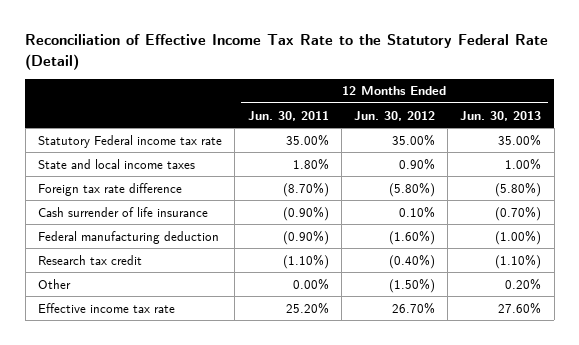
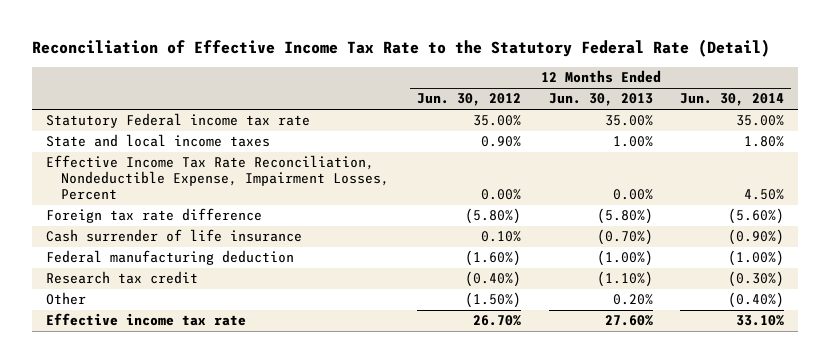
[247,110,329,121] Jun. 30, 2011 -> none
none -> [680,93,785,107] Jun. 30, 2014
none -> [45,155,390,201] Effective Income Tax Rate Reconciliation, Nondeductible Expense, Impairment Losses, Percent

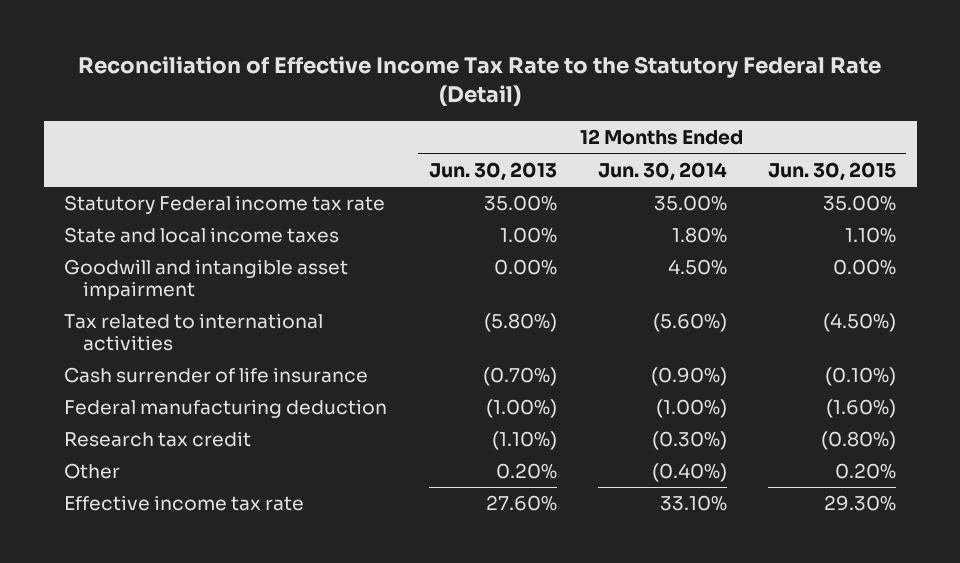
[416,93,521,107] Jun. 30, 2012 -> none
none -> [768,161,897,181] Jun. 30, 2015
[45,155,390,201] Effective Income Tax Rate Reconciliation, Nondeductible Expense, Impairment Losses, Percent -> [64,259,349,300] Goodwill and intangible asset impairment
[45,208,262,224] Foreign tax rate difference -> [64,313,324,351] Tax related to international activities

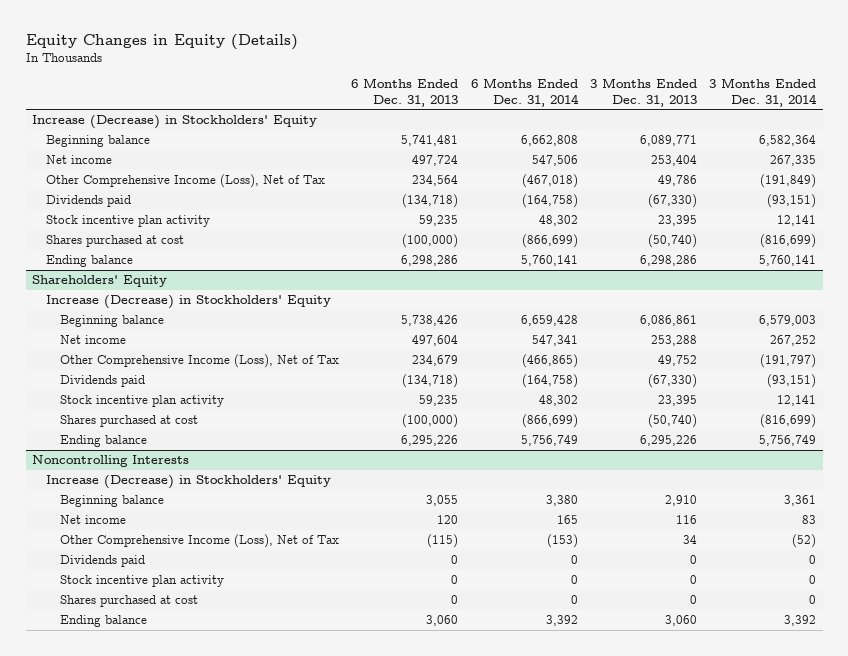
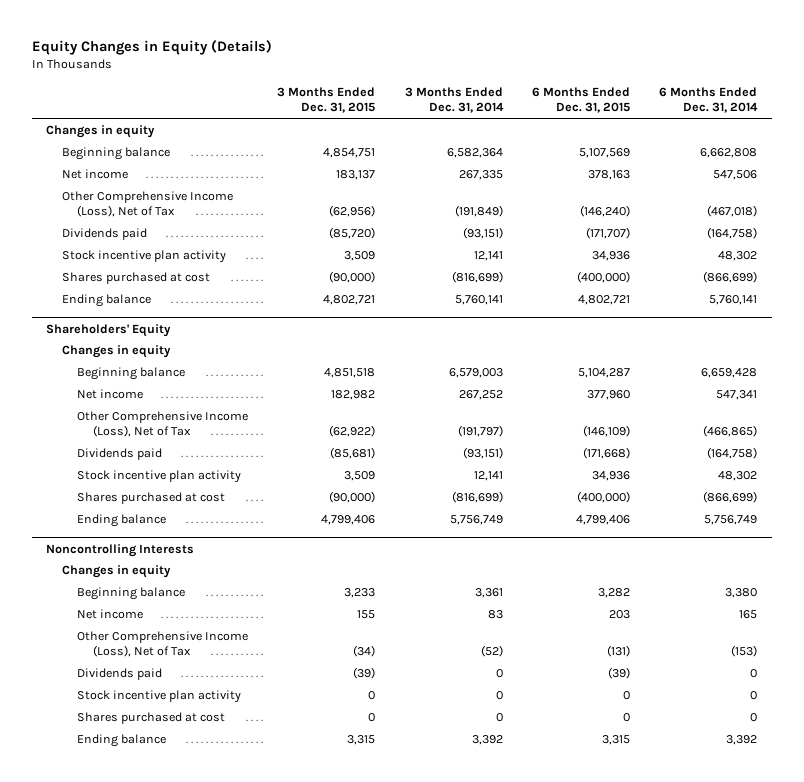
[351,78,459,107] 6 Months Ended Dec. 31, 2013 -> none
[589,78,697,107] 3 Months Ended Dec. 31, 2013 -> none
none -> [277,86,376,114] 3 Months Ended Dec. 31, 2015
none -> [532,86,631,114] 6 Months Ended Dec. 31, 2015
[31,115,317,130] Increase (Decrease) in Stockholders' Equity -> [46,124,156,138] Changes in equity
[45,295,331,310] Increase (Decrease) in Stockholders' Equity -> [61,344,171,358] Changes in equity
[45,475,331,490] Increase (Decrease) in Stockholders' Equity -> [61,564,171,578] Changes in equity

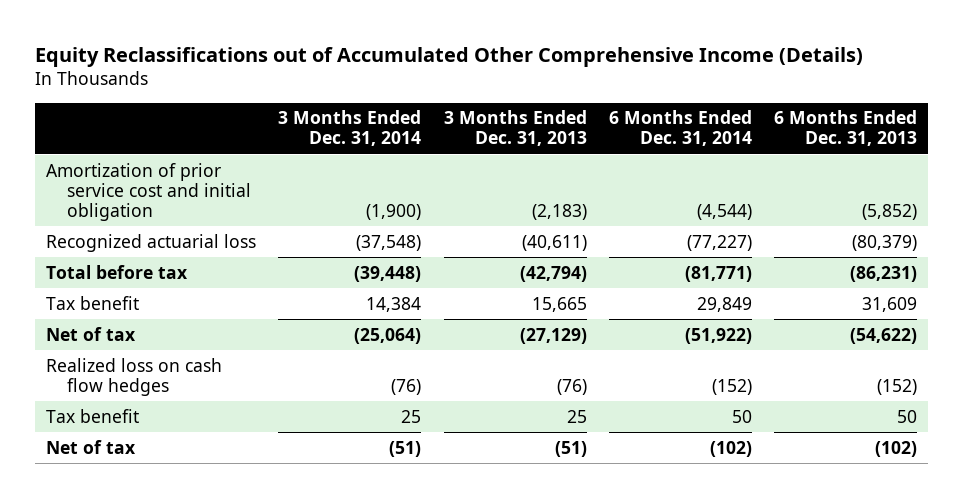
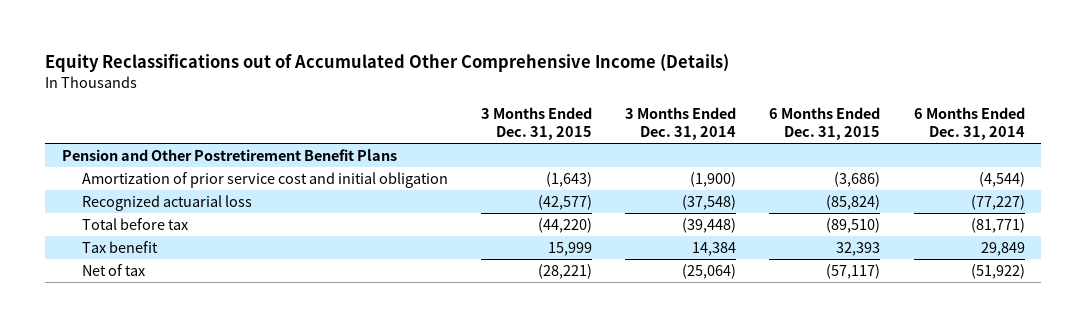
[443,110,587,147] 3 Months Ended Dec. 31, 2013 -> none
[774,110,918,147] 6 Months Ended Dec. 31, 2013 -> none
none -> [480,106,592,141] 3 Months Ended Dec. 31, 2015
none -> [769,106,881,141] 6 Months Ended Dec. 31, 2015
none -> [61,148,397,161] Pension and Other Postretirement Benefit Plans
[46,357,223,396] Realized loss on cash flow hedges -> none
[46,408,140,423] Tax benefit -> none
[46,439,137,454] Net of tax -> none

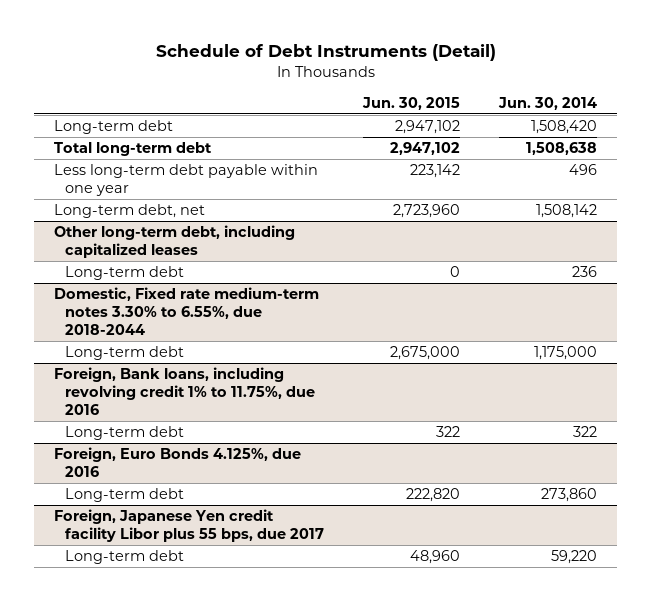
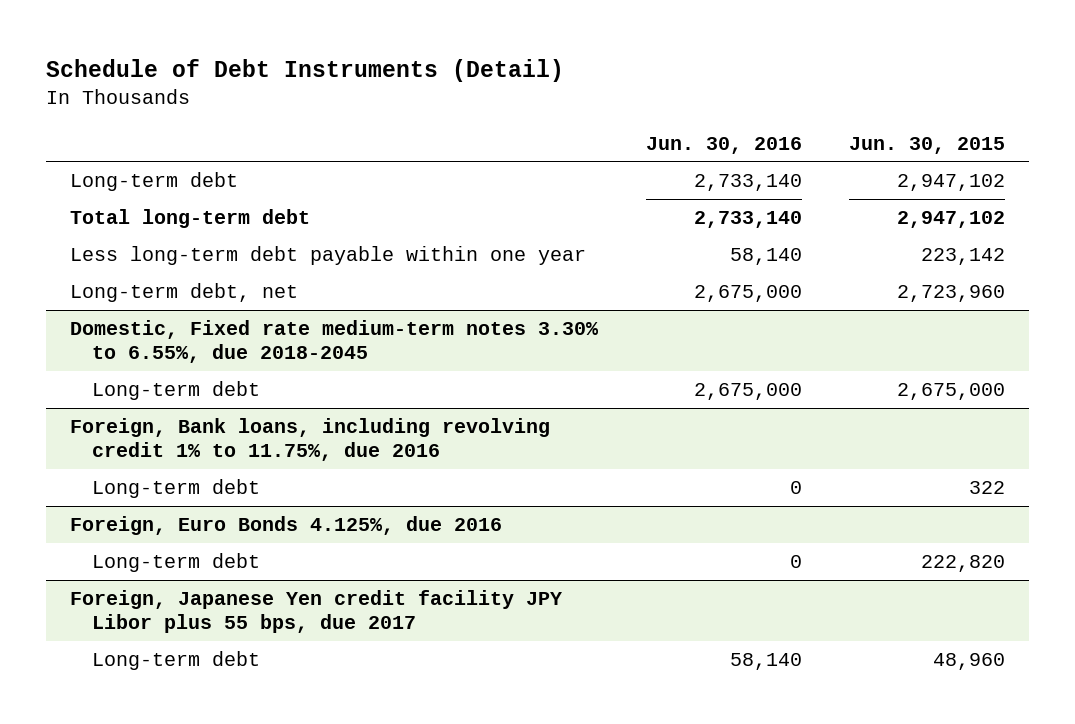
[498,96,598,110] Jun. 30, 2014 -> none
none -> [645,136,802,154] Jun. 30, 2016
[53,225,295,258] Other long-term debt, including capitalized leases -> none
[64,266,184,281] Long-term debt -> none
[53,287,319,335] Domestic, Fixed rate medium-term notes 3.30% to 6.55%, due 2018-2044 -> [69,320,599,364] Domestic, Fixed rate medium-term notes 3.30% to 6.55%, due 2018-2045
[53,509,324,542] Foreign, Japanese Yen credit facility Libor plus 55 bps, due 2017 -> [69,590,562,634] Foreign, Japanese Yen credit facility JPY Libor plus 55 bps, due 2017

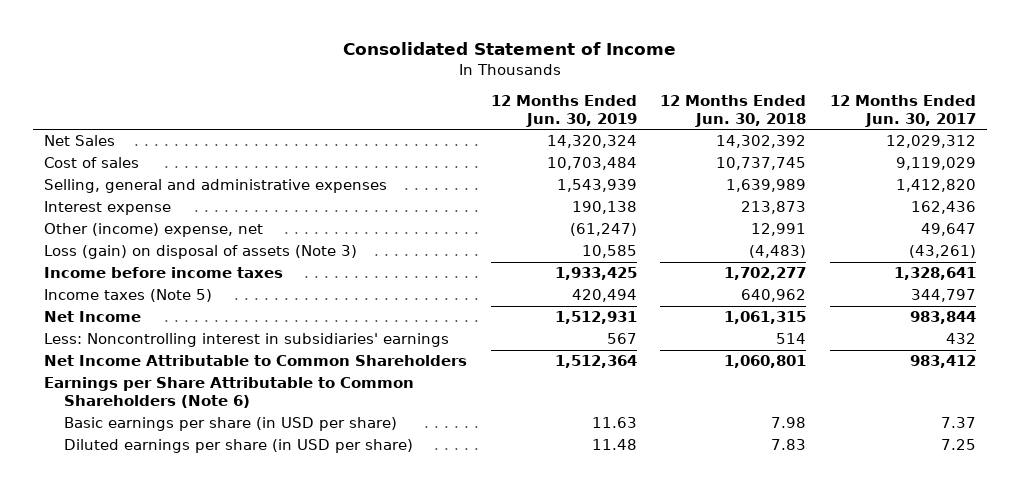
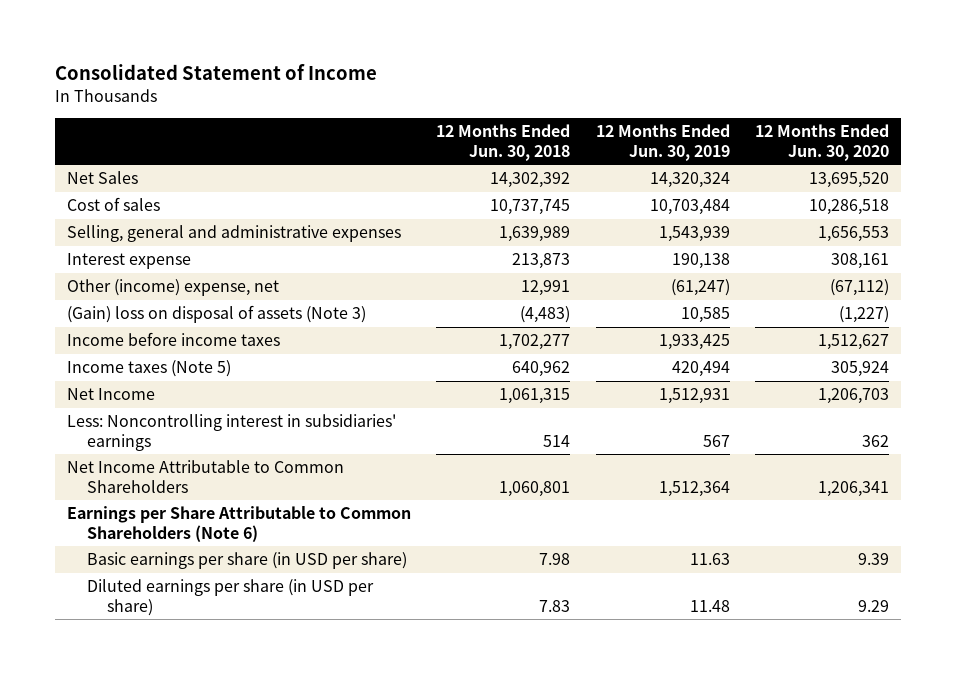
[829,94,976,127] 12 Months Ended Jun. 30, 2017 -> none
none -> [754,124,889,161] 12 Months Ended Jun. 30, 2020
[44,245,358,260] Loss (gain) on disposal of assets (Note 3) -> [67,305,367,324] (Gain) loss on disposal of assets (Note 3)

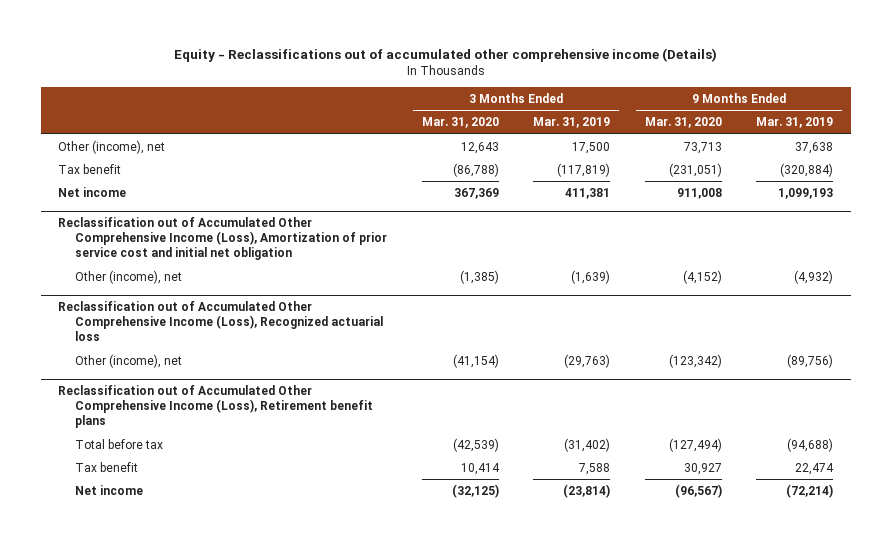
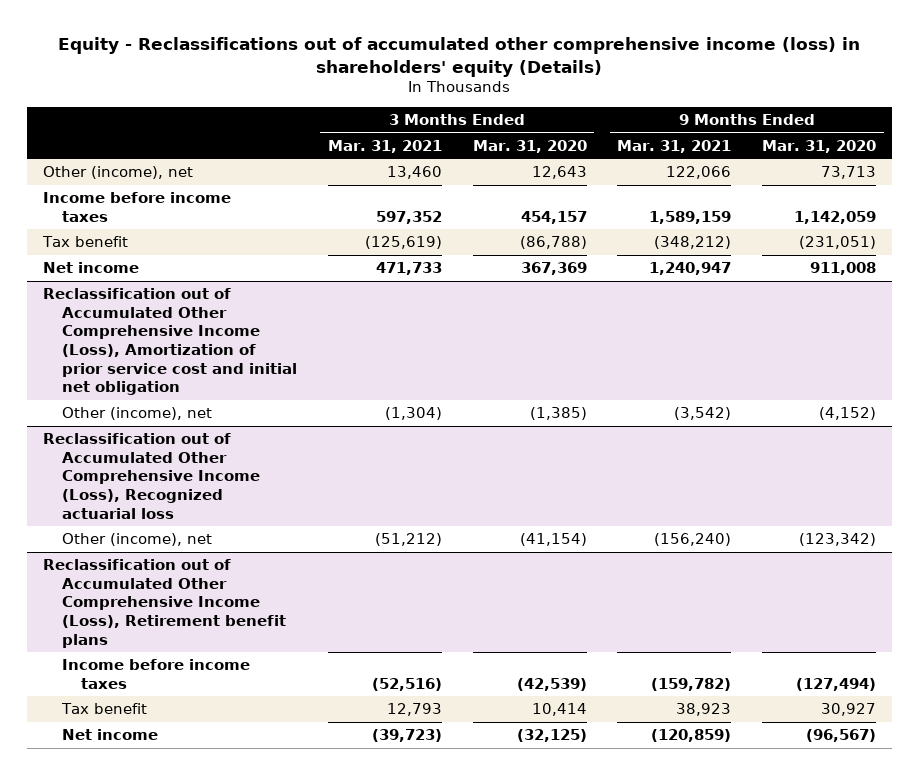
[173,48,717,63] Equity - Reclassifications out of accumulated other comprehensive income (Details) -> [58,36,861,77] Equity - Reclassifications out of accumulated other comprehensive income (loss) in shareholders' equity (Details)
[533,117,611,129] Mar. 31, 2019 -> none
[756,117,834,129] Mar. 31, 2019 -> none
none -> [327,139,442,153] Mar. 31, 2021
none -> [617,139,732,153] Mar. 31, 2021
none -> [42,192,231,222] Income before income taxes
[75,438,164,449] Total before tax -> [61,659,250,689] Income before income taxes

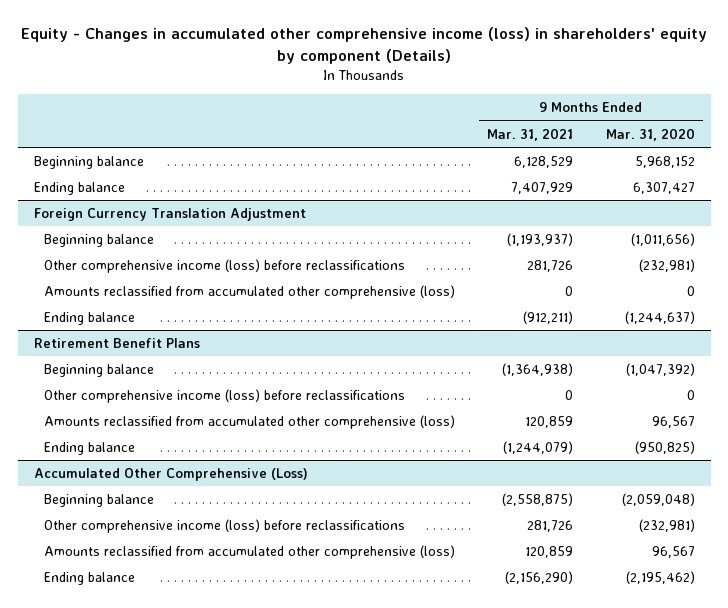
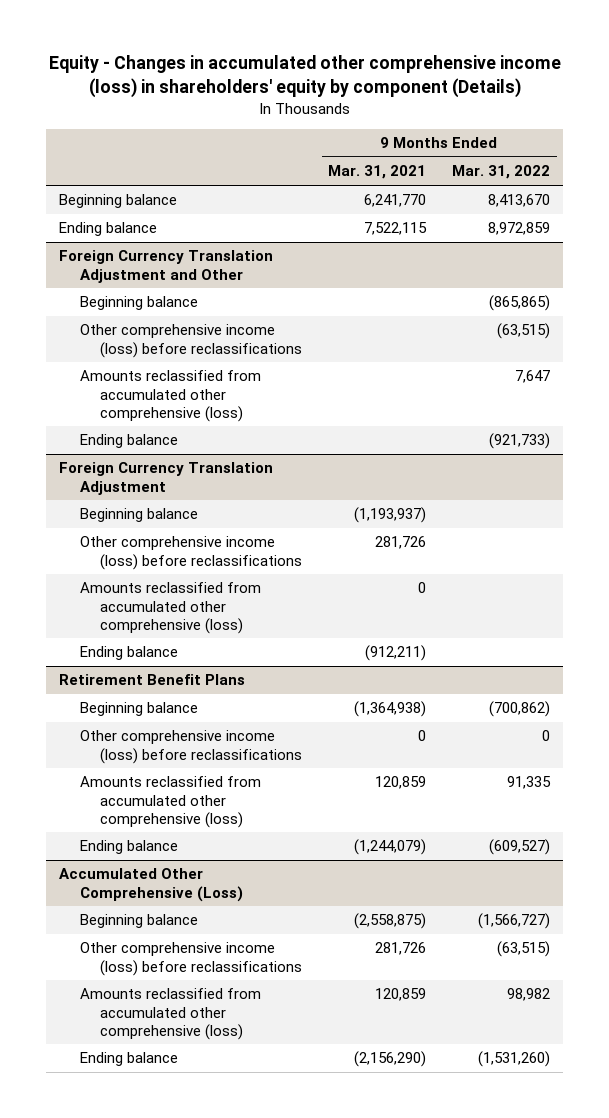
[605,127,695,141] Mar. 31, 2020 -> none
none -> [452,165,551,180] Mar. 31, 2022
[514,155,574,168] 6,128,529 -> [364,194,427,208] 6,241,770
[511,181,574,194] 7,407,929 -> [364,222,428,236] 7,522,115
none -> [58,250,273,283] Foreign Currency Translation Adjustment and Other
none -> [79,296,198,311] Beginning balance
none -> [79,324,303,358] Other comprehensive income (loss) before reclassifications
none -> [79,370,261,422] Amounts reclassified from accumulated other comprehensive (loss)
none -> [79,434,178,449] Ending balance

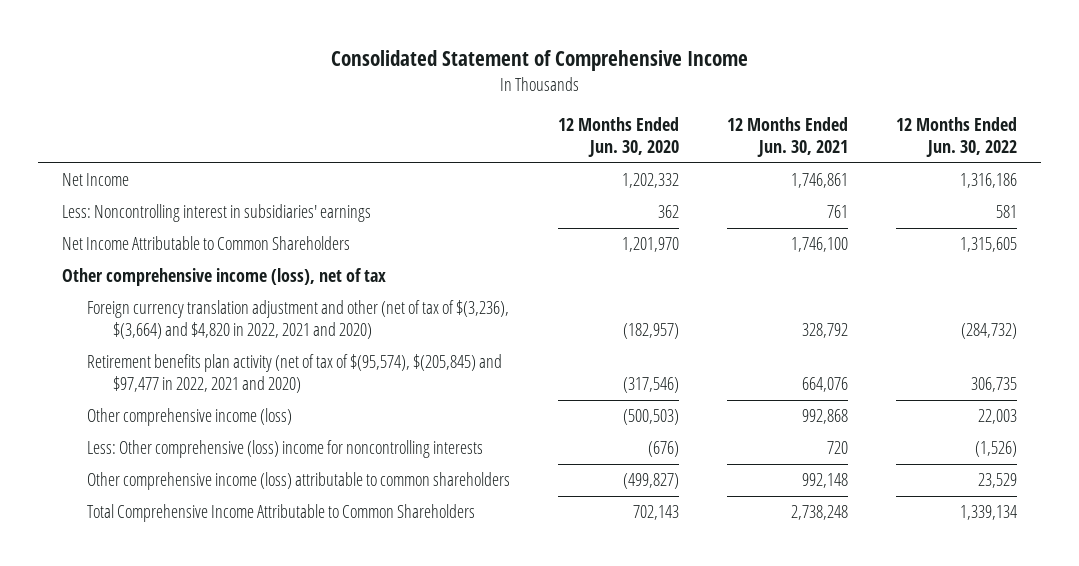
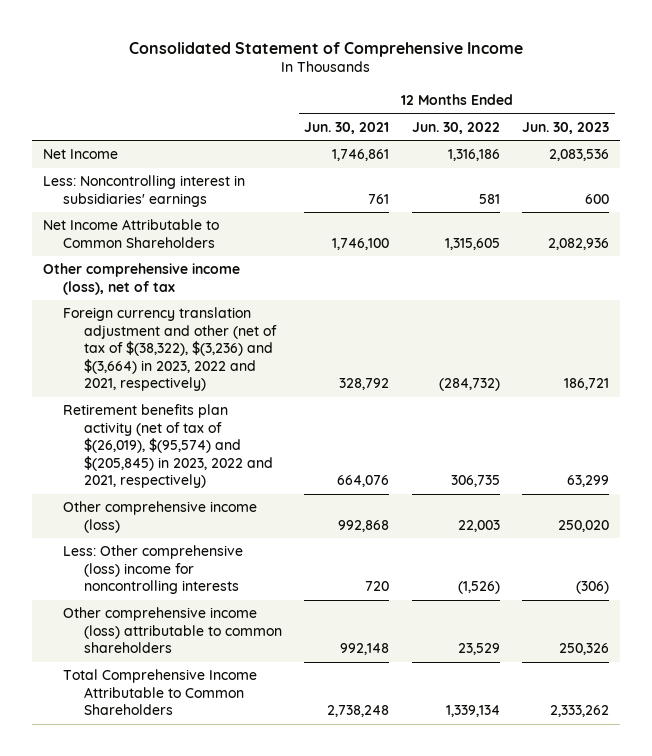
[558,117,680,158] 12 Months Ended Jun. 30, 2020 -> none
none -> [522,121,610,134] Jun. 30, 2023
[87,300,510,340] Foreign currency translation adjustment and other (net of tax of $(3,236), $(3,664) and $4,820 in 2022, 2021 and 2020) -> [63,307,277,392] Foreign currency translation adjustment and other (net of tax of $(38,322), $(3,236) and $(3,664) in 2023, 2022 and 2021, respectively)
[87,354,503,394] Retirement benefits plan activity (net of tax of $(95,574), $(205,845) and $97,477 in 2022, 2021 and 2020) -> [63,404,273,489] Retirement benefits plan activity (net of tax of $(26,019), $(95,574) and $(205,845) in 2023, 2022 and 2021, respectively)

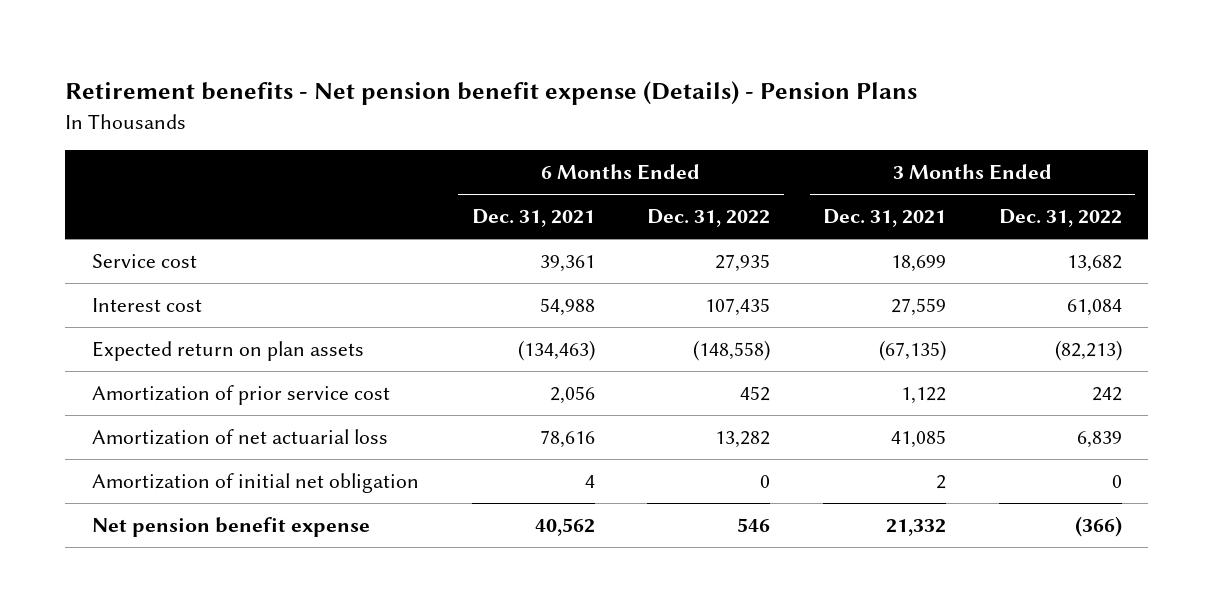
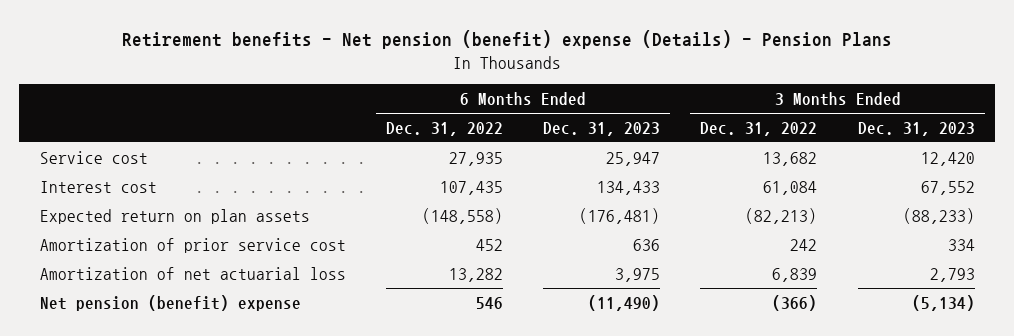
[65,81,918,106] Retirement benefits - Net pension benefit expense (Details) - Pension Plans -> [122,30,893,50] Retirement benefits - Net pension (benefit) expense (Details) - Pension Plans
[471,209,595,228] Dec. 31, 2021 -> none
[823,209,947,228] Dec. 31, 2021 -> none
none -> [543,121,661,136] Dec. 31, 2023
none -> [857,121,975,136] Dec. 31, 2023
[91,473,419,494] Amortization of initial net obligation -> none
[91,517,370,538] Net pension benefit expense -> [39,294,301,311] Net pension (benefit) expense

